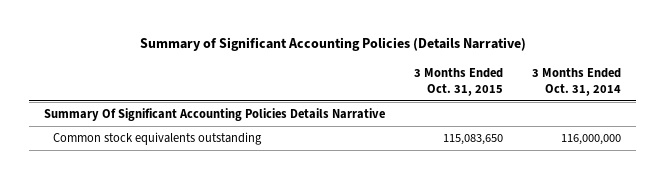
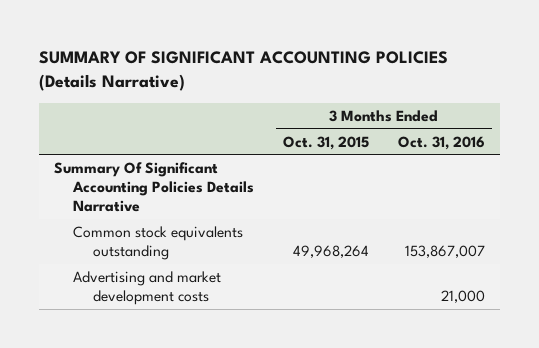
[139,37,526,52] Summary of Significant Accounting Policies (Details Narrative) -> [39,51,449,92] SUMMARY OF SIGNIFICANT ACCOUNTING POLICIES (Details Narrative)
[532,67,622,96] 3 Months Ended Oct. 31, 2014 -> none
none -> [398,135,486,150] Oct. 31, 2016
[443,134,504,146] 115,083,650 -> [293,245,370,259] 49,968,264
none -> [73,270,222,306] Advertising and market development costs

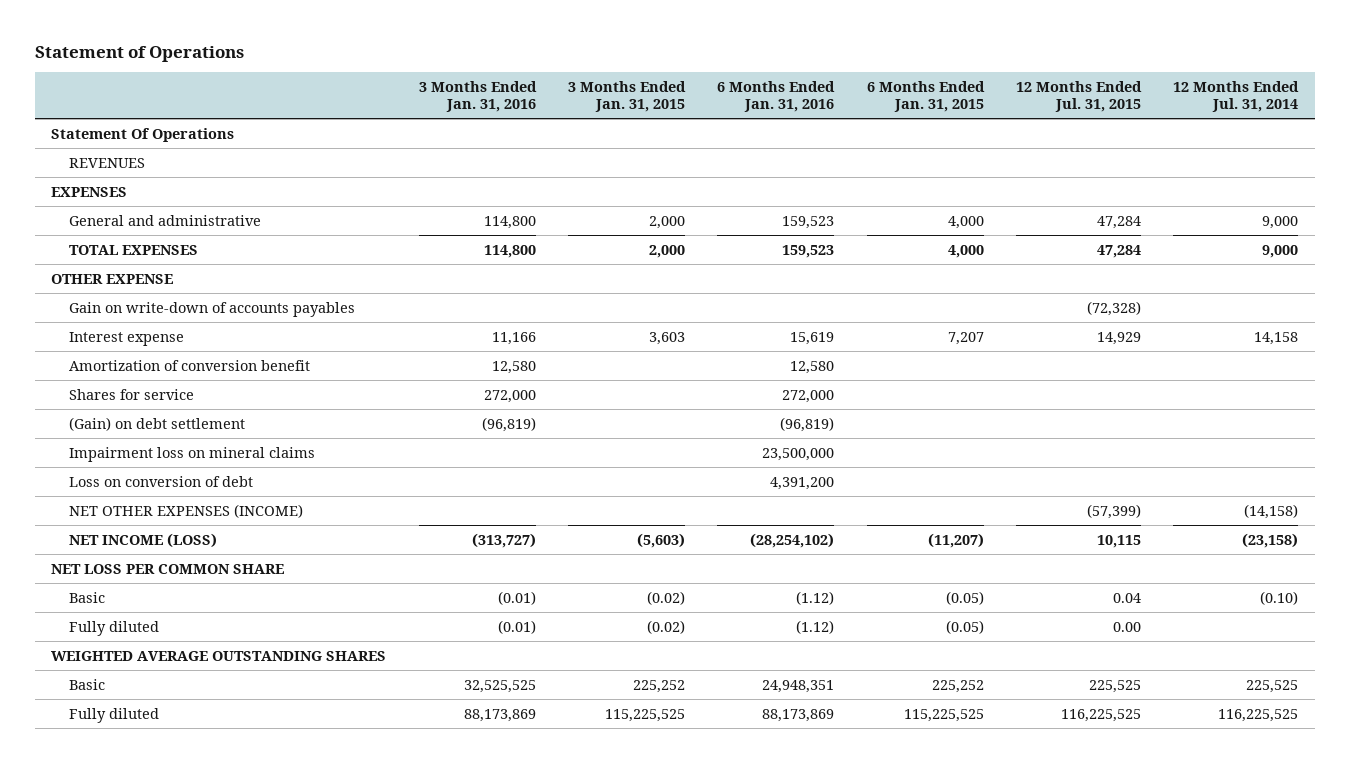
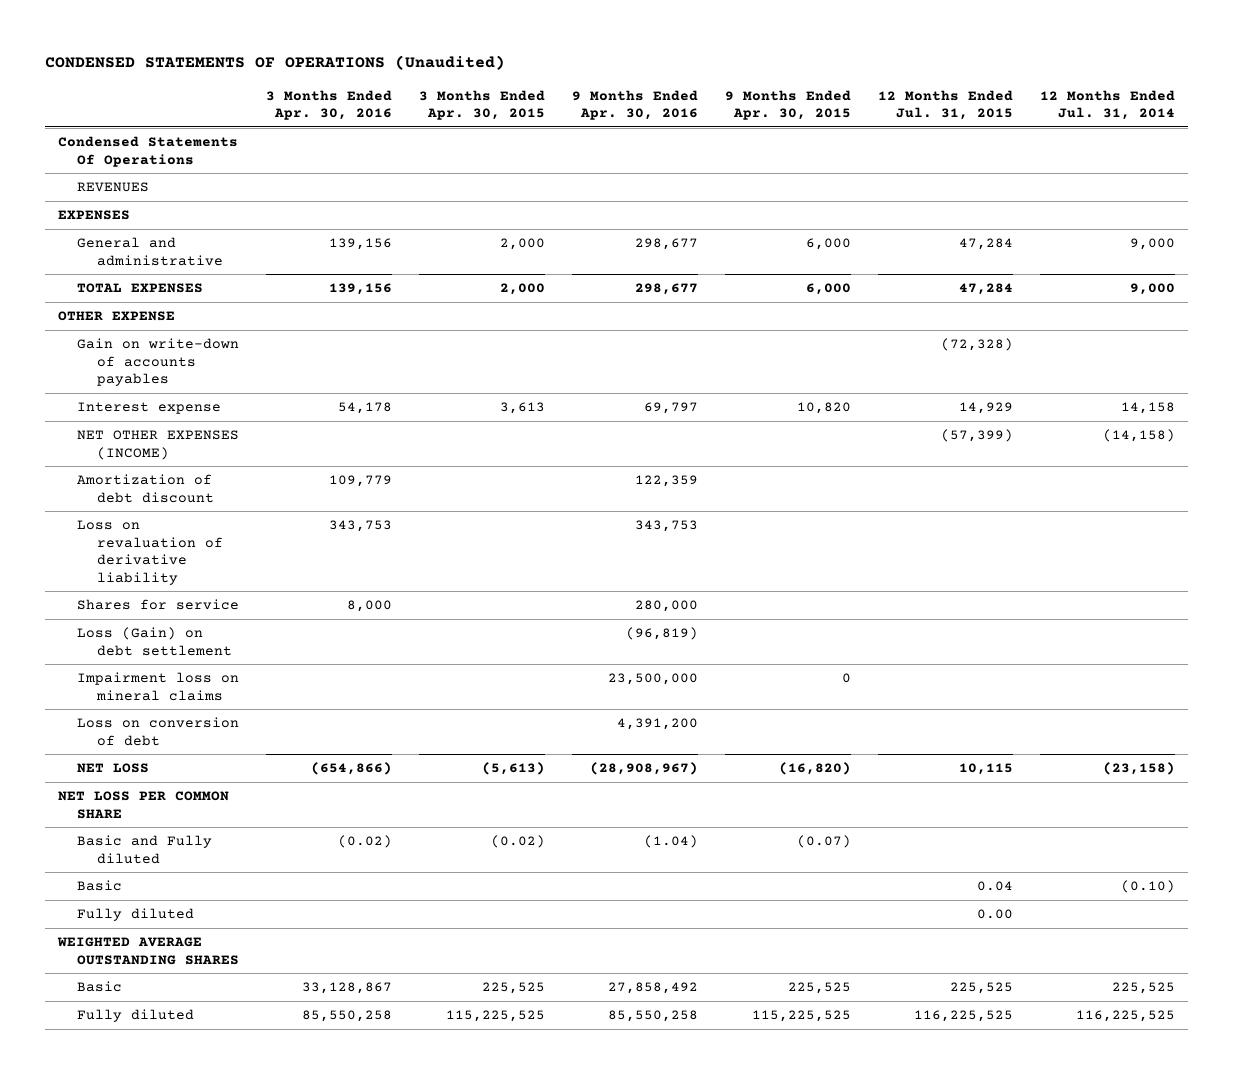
[35,45,245,62] Statement of Operations -> [44,55,505,71] CONDENSED STATEMENTS OF OPERATIONS (Unaudited)
[418,80,537,112] 3 Months Ended Jan. 31, 2016 -> none
[567,80,686,112] 3 Months Ended Jan. 31, 2015 -> none
[717,80,836,112] 6 Months Ended Jan. 31, 2016 -> none
[866,80,985,112] 6 Months Ended Jan. 31, 2015 -> none
none -> [266,89,393,121] 3 Months Ended Apr. 30, 2016
none -> [419,89,546,121] 3 Months Ended Apr. 30, 2015
none -> [572,89,699,121] 9 Months Ended Apr. 30, 2016
none -> [724,89,851,121] 9 Months Ended Apr. 30, 2015
[51,127,235,142] Statement Of Operations -> [58,136,239,167] Condensed Statements Of Operations
[68,503,303,518] NET OTHER EXPENSES (INCOME) -> [77,430,240,460] NET OTHER EXPENSES (INCOME)
[68,359,310,371] Amortization of conversion benefit -> [77,474,214,503] Amortization of debt discount
none -> [77,520,223,585] Loss on revaluation of derivative liability
[68,416,245,431] (Gain) on debt settlement -> [77,627,232,656] Loss (Gain) on debt settlement
[68,532,217,548] NET INCOME (LOSS) -> [77,763,150,774] NET LOSS
none -> [77,835,213,864] Basic and Fully diluted

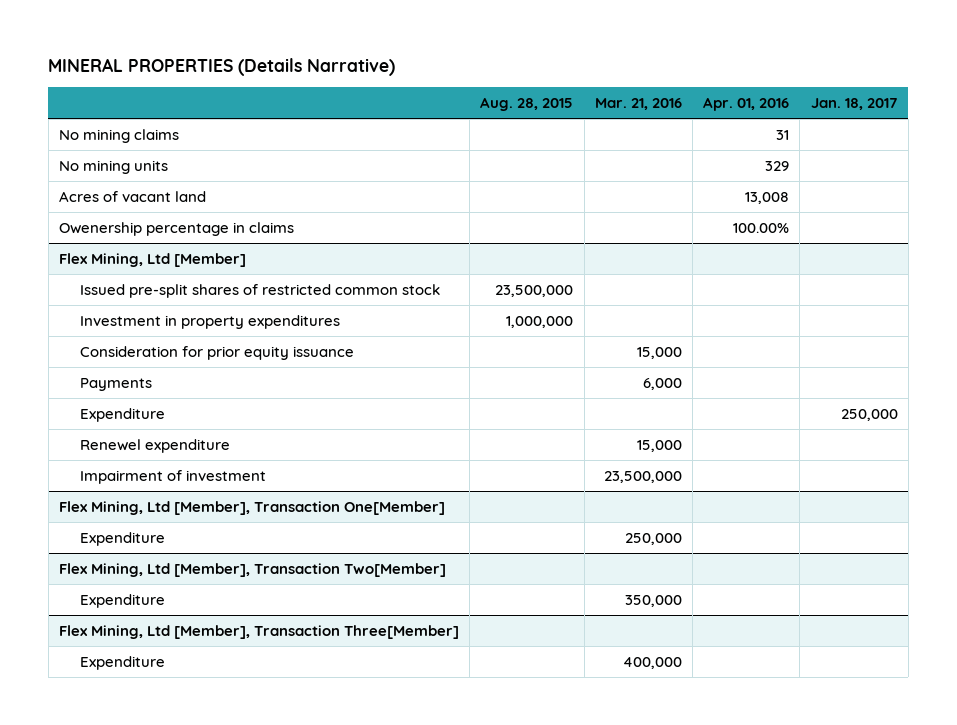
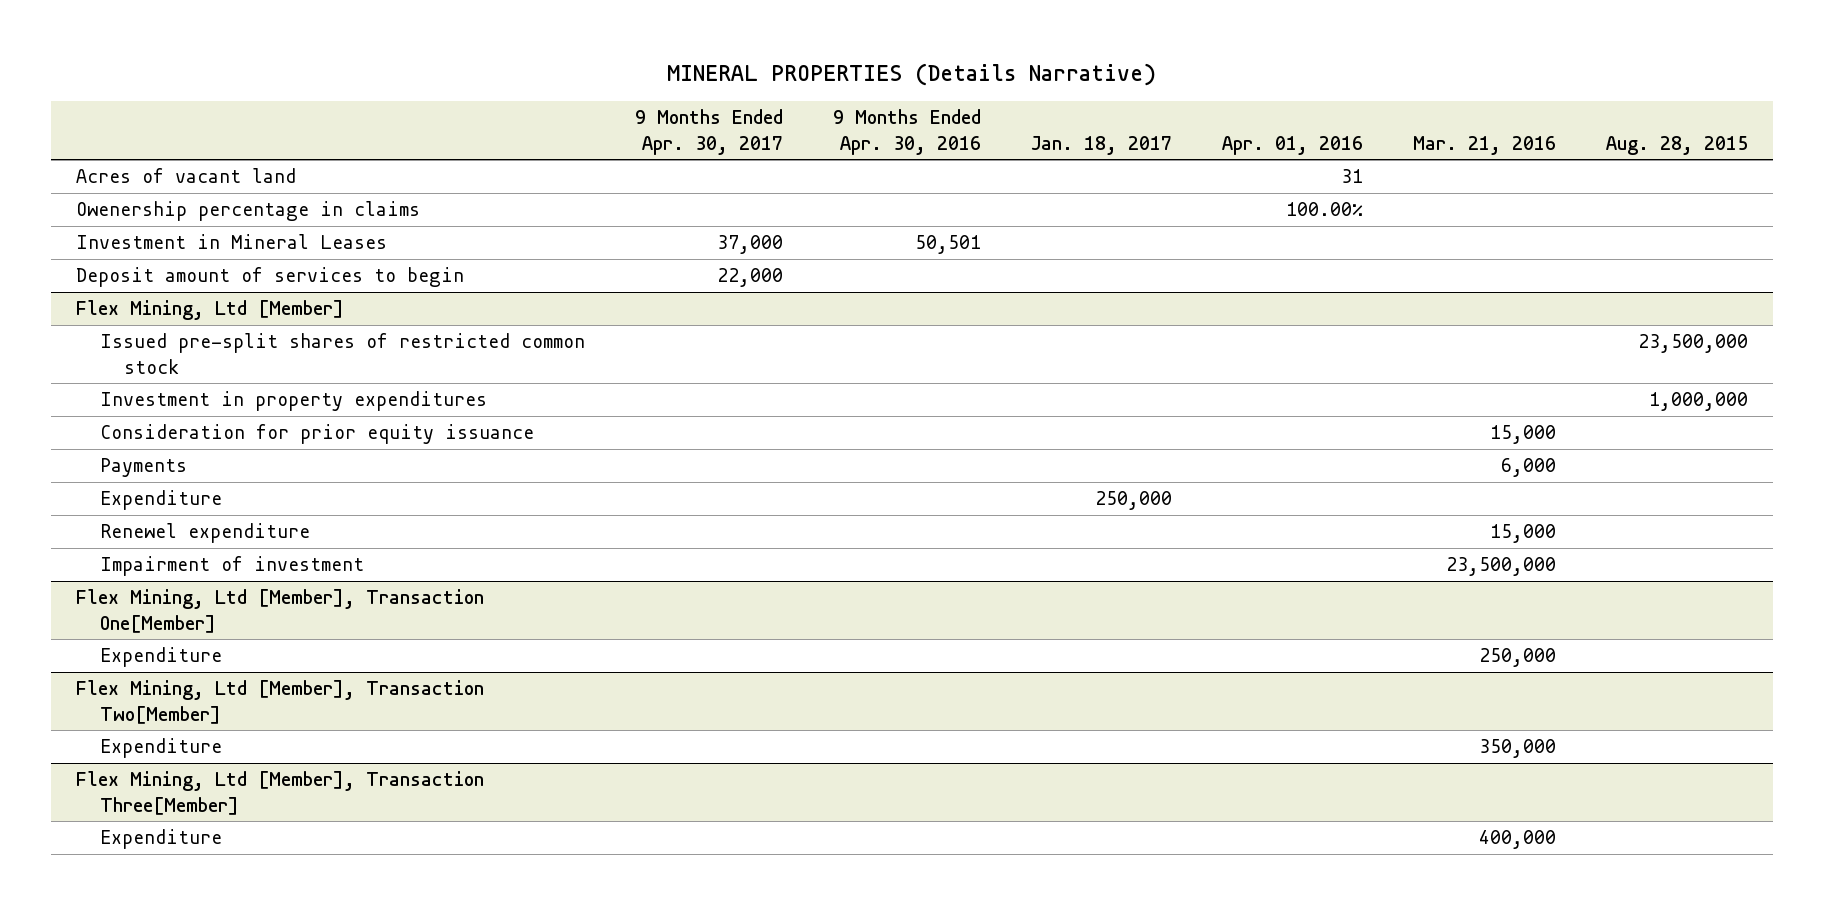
none -> [634,109,783,155] 9 Months Ended Apr. 30, 2017
none -> [832,109,981,155] 9 Months Ended Apr. 30, 2016
[59,128,180,143] No mining claims -> none
[59,159,169,174] No mining units -> none
[745,191,790,204] 13,008 -> [1340,169,1363,184] 31
none -> [76,234,388,250] Investment in Mineral Leases
none -> [76,267,465,288] Deposit amount of services to begin

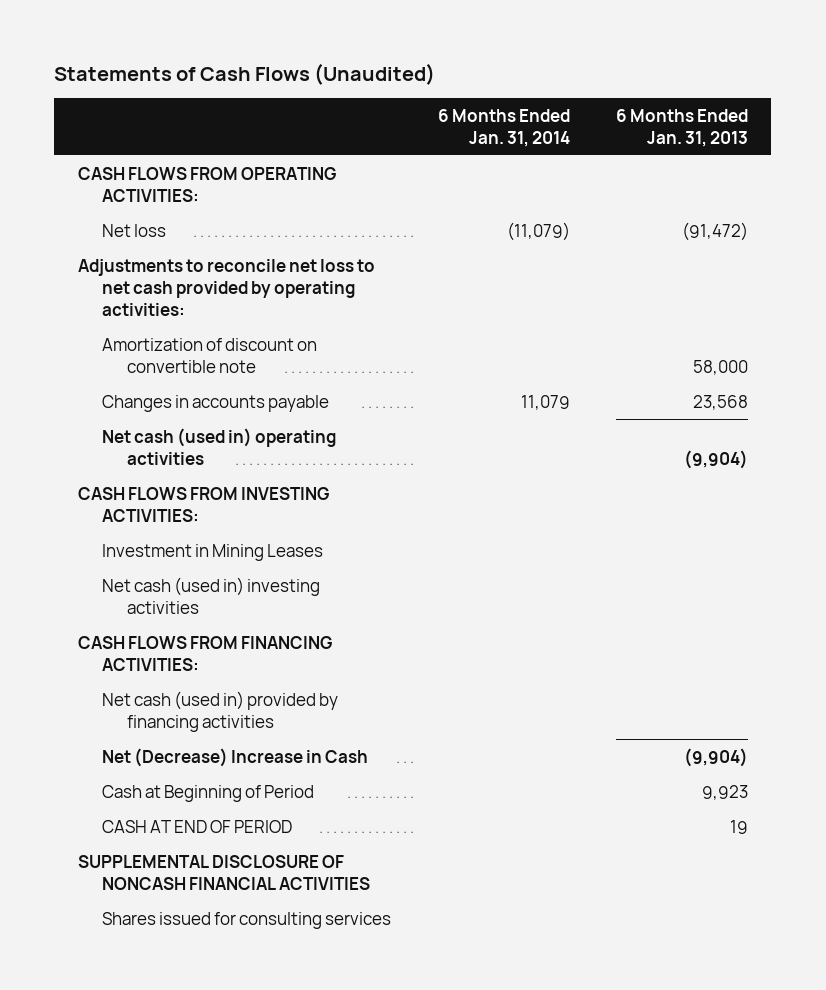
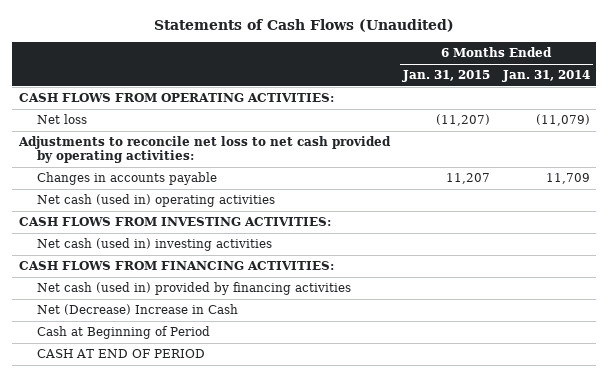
[616,108,749,147] 6 Months Ended Jan. 31, 2013 -> none
none -> [401,70,490,83] Jan. 31, 2015
[102,337,318,373] Amortization of discount on convertible note -> none
[520,394,570,410] 11,079 -> [545,173,590,185] 11,709
[102,543,324,561] Investment in Mining Leases -> none
[77,854,371,890] SUPPLEMENTAL DISCLOSURE OF NONCASH FINANCIAL ACTIVITIES -> none
[102,911,392,929] Shares issued for consulting services -> none

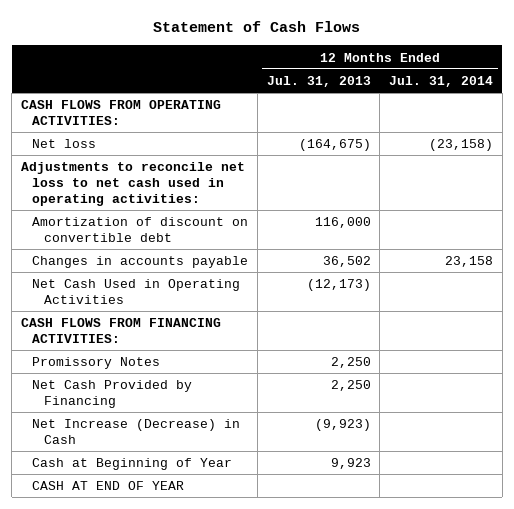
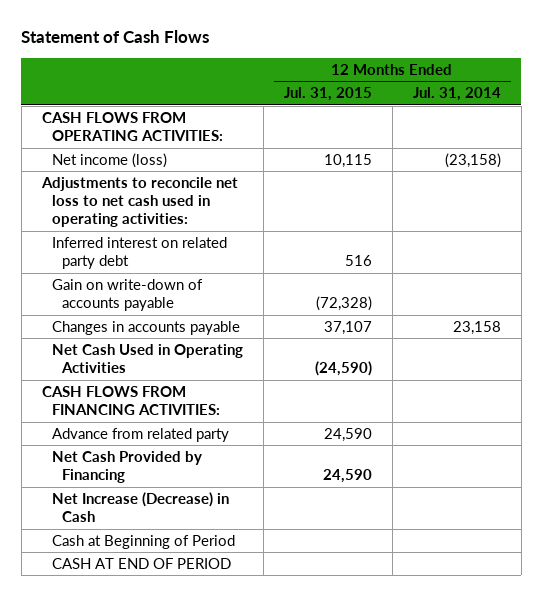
[266,75,371,87] Jul. 31, 2013 -> none
none -> [283,87,372,102] Jul. 31, 2015
[32,139,97,149] Net loss -> [51,152,167,168] Net income (loss)
[32,217,249,242] Amortization of discount on convertible debt -> none
none -> [51,236,227,270] Inferred interest on related party debt
none -> [51,278,203,312] Gain on write-down of accounts payable
[32,357,161,370] Promissory Notes -> none
none -> [51,427,229,442] Advance from related party
[32,458,233,471] Cash at Beginning of Year -> [51,534,235,549] Cash at Beginning of Period
[32,481,185,491] CASH AT END OF YEAR -> [51,557,231,569] CASH AT END OF PERIOD

